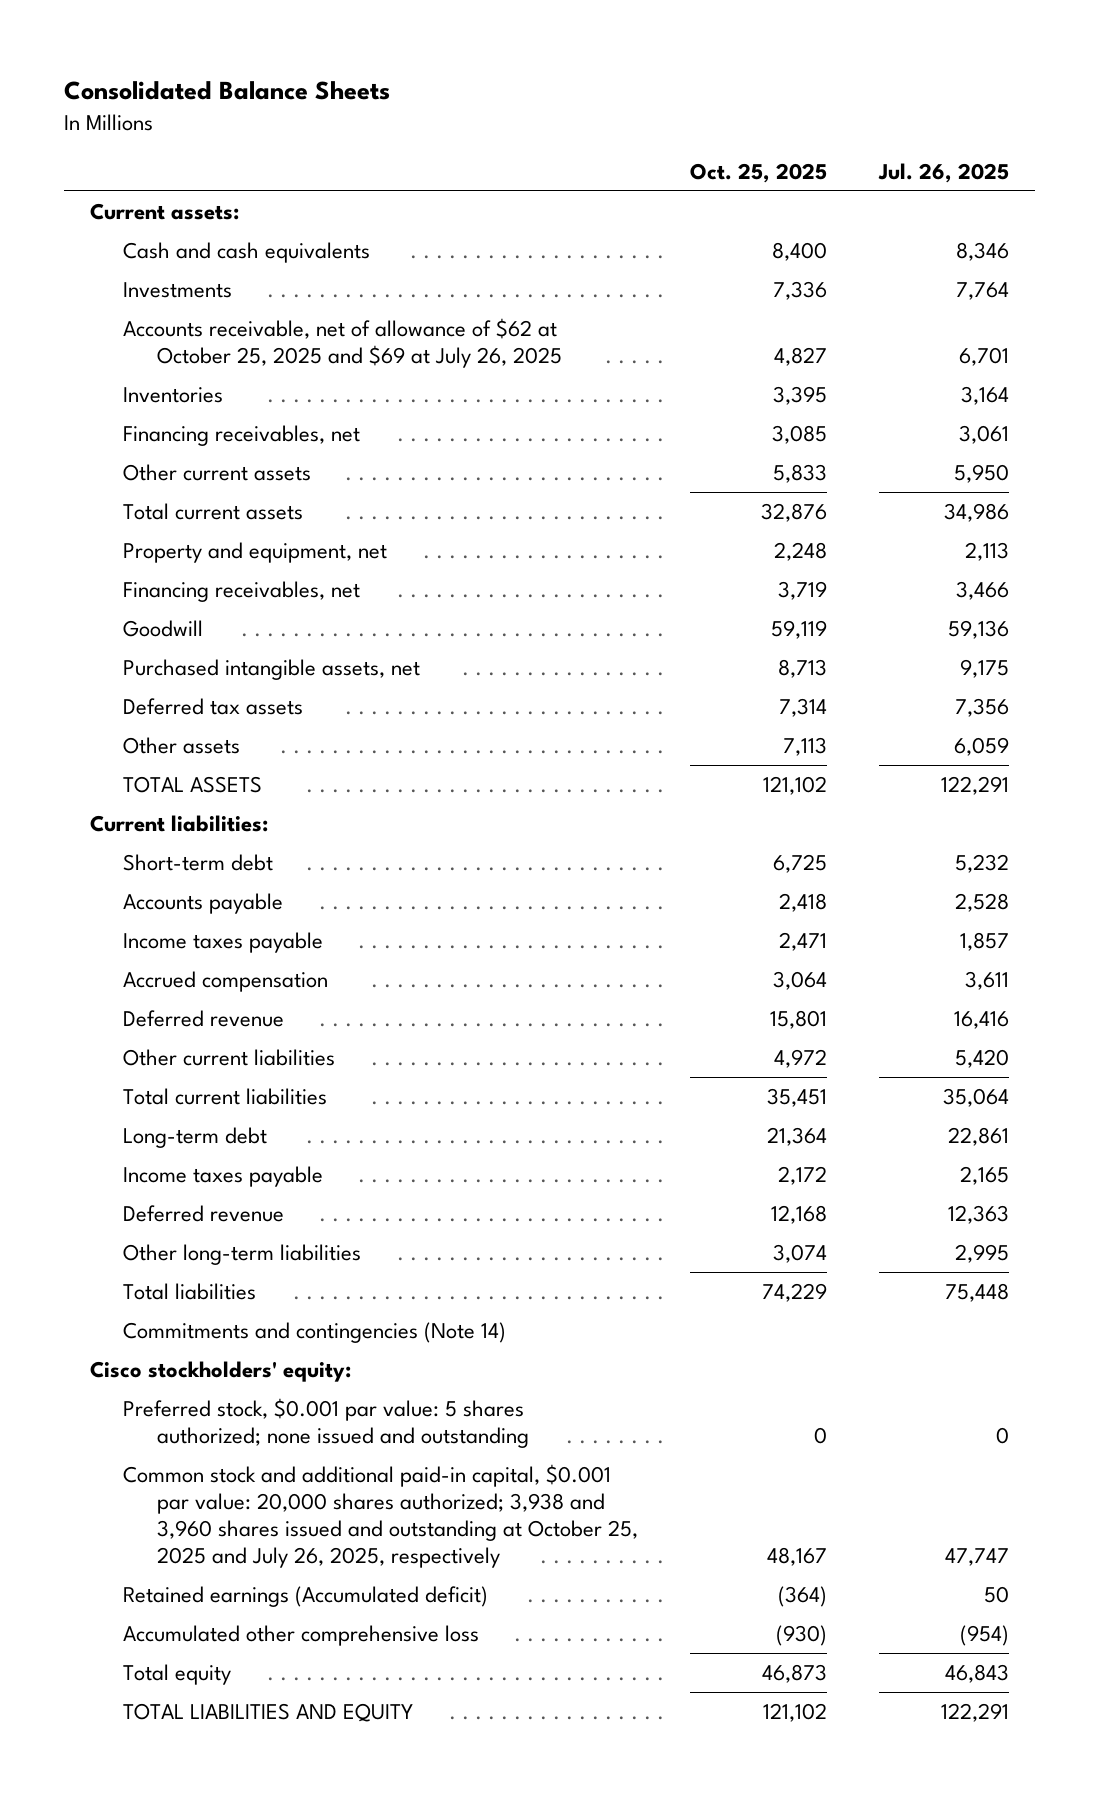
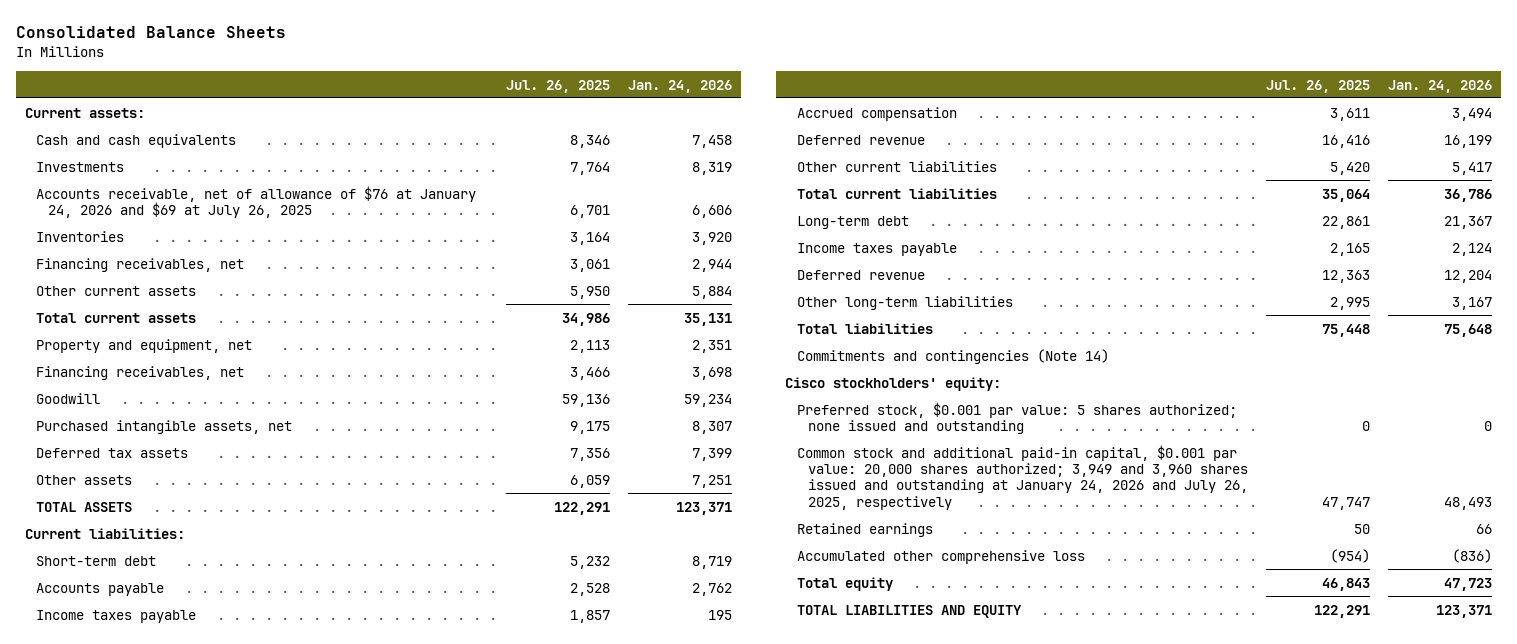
[689,162,827,183] Oct. 25, 2025 -> none
none -> [627,79,732,93] Jan. 24, 2026
[123,317,562,368] Accounts receivable, net of allowance of $62 at October 25, 2025 and $69 at July 26, 2025 -> [36,185,477,219] Accounts receivable, net of allowance of $76 at January 24, 2026 and $69 at July 26, 2025
[123,1463,638,1569] Common stock and additional paid-in capital, $0.001 par value: 20,000 shares authorized; 3,938 and 3,960 shares issued and outstanding at October 25, 2025 and July 26, 2025, respectively -> [796,444,1248,510] Common stock and additional paid-in capital, $0.001 par value: 20,000 shares authorized; 3,949 and 3,960 shares issued and outstanding at January 24, 2026 and July 26, 2025, respectively
[123,1585,489,1607] Retained earnings (Accumulated deficit) -> [796,522,933,537] Retained earnings

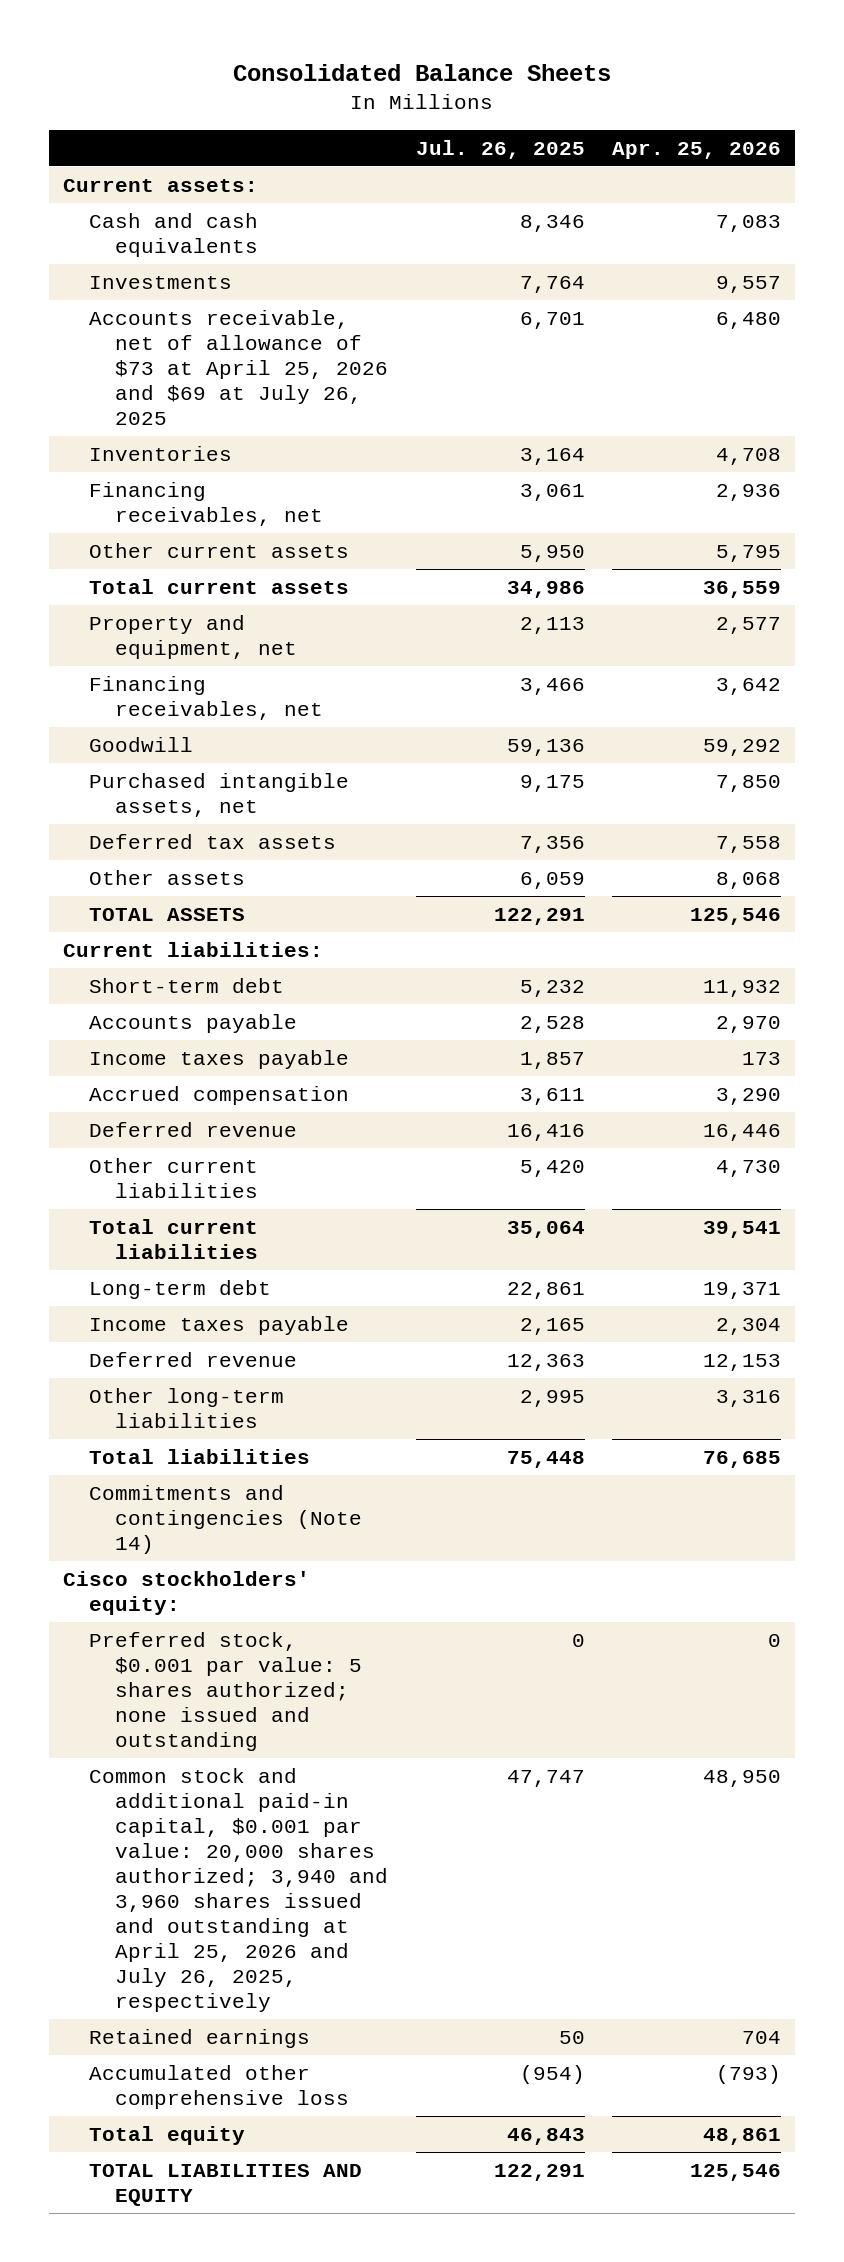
[627,79,732,93] Jan. 24, 2026 -> none
none -> [611,141,781,159] Apr. 25, 2026
[36,185,477,219] Accounts receivable, net of allowance of $76 at January 24, 2026 and $69 at July 26, 2025 -> [88,309,389,425] Accounts receivable, net of allowance of $73 at April 25, 2026 and $69 at July 26, 2025
[796,444,1248,510] Common stock and additional paid-in capital, $0.001 par value: 20,000 shares authorized; 3,949 and 3,960 shares issued and outstanding at January 24, 2026 and July 26, 2025, respectively -> [88,1767,389,2013] Common stock and additional paid-in capital, $0.001 par value: 20,000 shares authorized; 3,940 and 3,960 shares issued and outstanding at April 25, 2026 and July 26, 2025, respectively

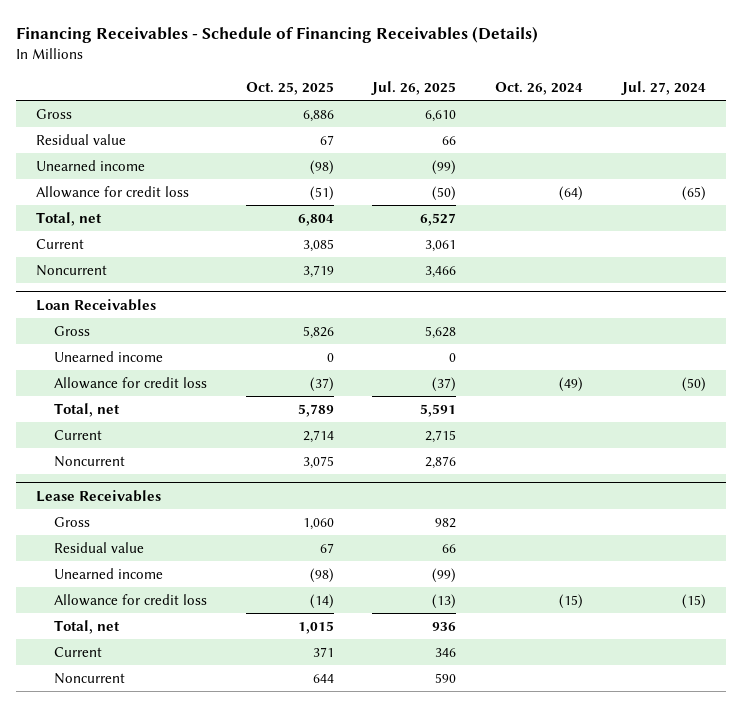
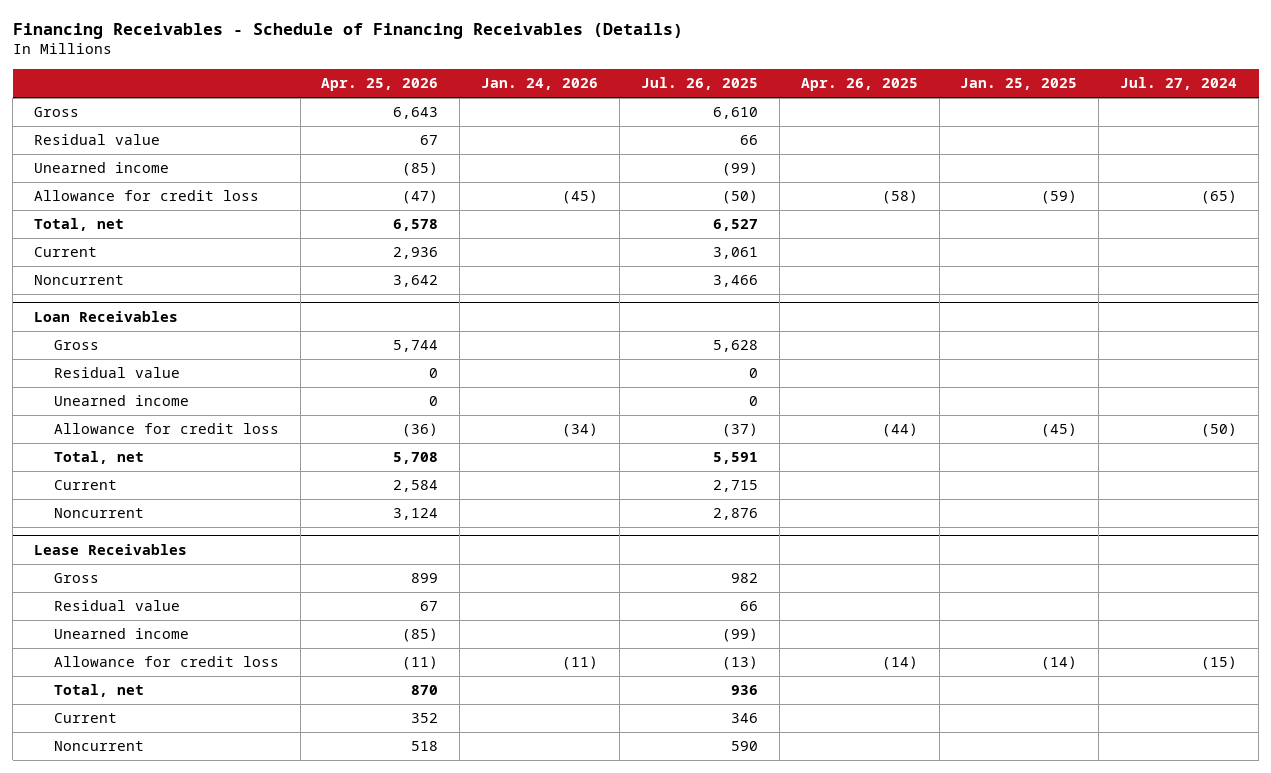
[245,82,334,96] Oct. 25, 2025 -> none
[495,82,584,96] Oct. 26, 2024 -> none
none -> [321,77,439,91] Apr. 25, 2026
none -> [481,77,599,90] Jan. 24, 2026
none -> [800,77,918,91] Apr. 26, 2025
none -> [960,77,1078,90] Jan. 25, 2025
none -> [53,367,180,379] Residual value

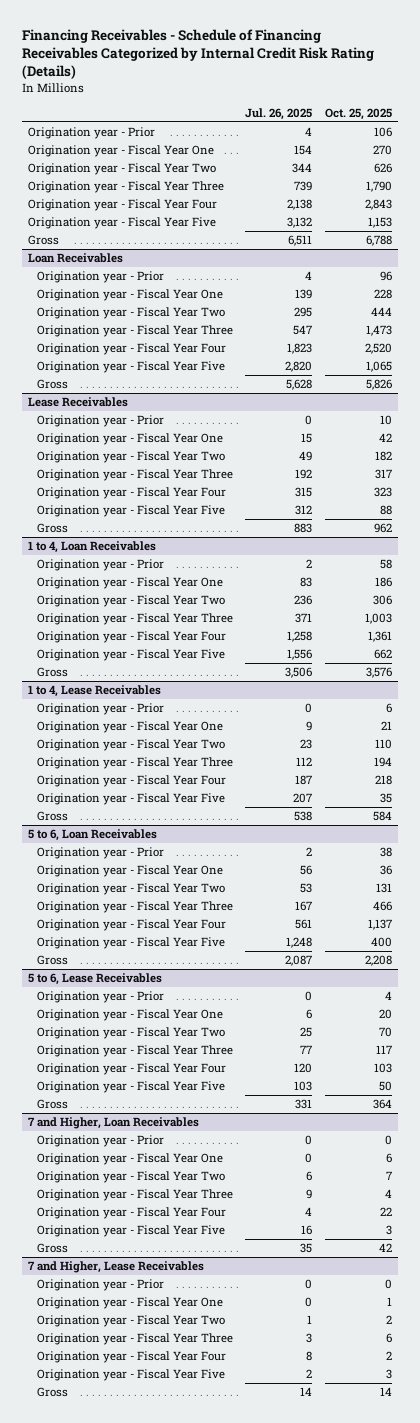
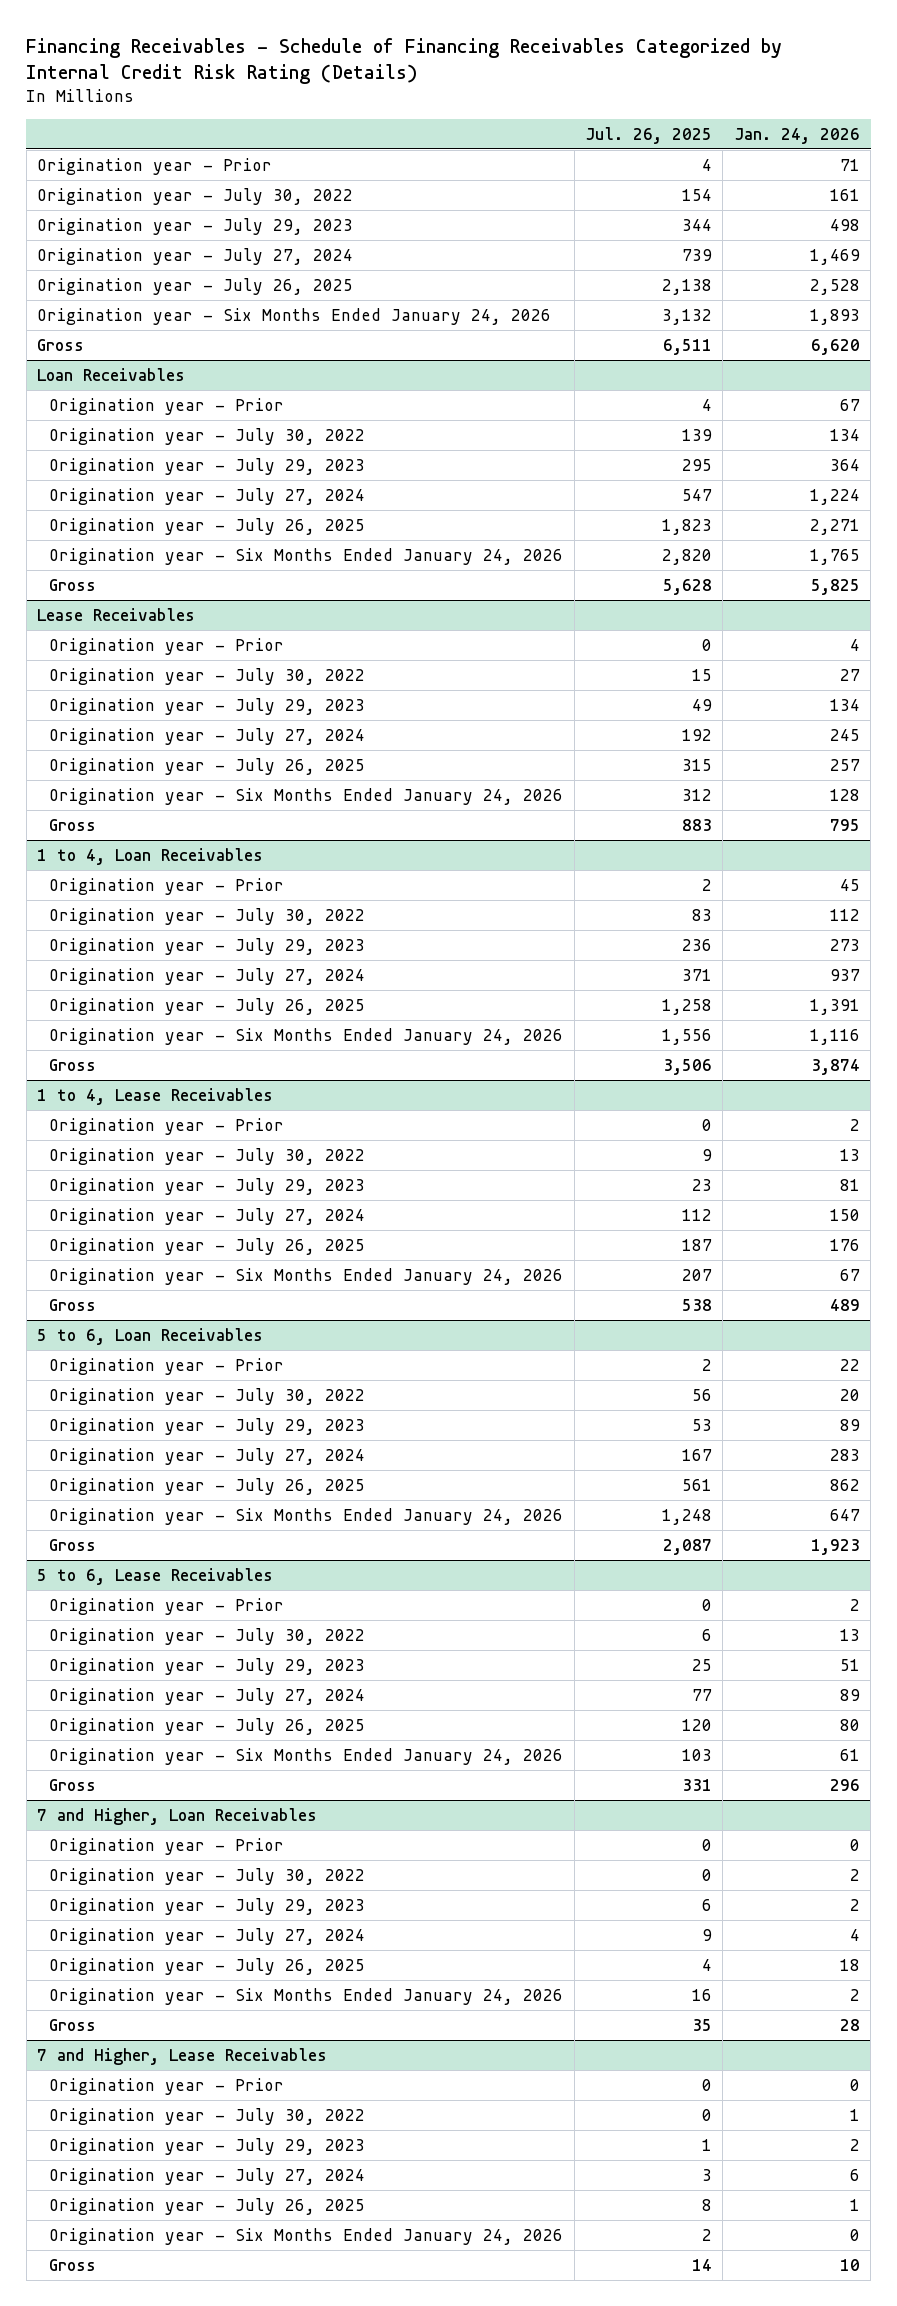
[324,108,392,121] Oct. 25, 2025 -> none
none -> [733,127,860,144] Jan. 24, 2026
[28,145,215,158] Origination year - Fiscal Year One -> [37,187,354,205] Origination year - July 30, 2022
[28,163,217,176] Origination year - Fiscal Year Two -> [37,217,354,235] Origination year - July 29, 2023
[28,181,225,194] Origination year - Fiscal Year Three -> [37,247,354,265] Origination year - July 27, 2024
[28,199,218,212] Origination year - Fiscal Year Four -> [37,277,354,295] Origination year - July 26, 2025
[28,217,217,230] Origination year - Fiscal Year Five -> [37,307,552,325] Origination year - Six Months Ended January 24, 2026
[37,289,224,302] Origination year - Fiscal Year One -> [49,427,366,445] Origination year - July 30, 2022
[37,307,226,320] Origination year - Fiscal Year Two -> [49,457,366,475] Origination year - July 29, 2023
[37,325,234,338] Origination year - Fiscal Year Three -> [49,487,366,505] Origination year - July 27, 2024
[37,343,227,356] Origination year - Fiscal Year Four -> [49,517,366,535] Origination year - July 26, 2025
[37,361,226,374] Origination year - Fiscal Year Five -> [49,547,564,565] Origination year - Six Months Ended January 24, 2026
[37,433,224,446] Origination year - Fiscal Year One -> [49,667,366,685] Origination year - July 30, 2022
[37,451,226,464] Origination year - Fiscal Year Two -> [49,697,366,715] Origination year - July 29, 2023
[37,469,234,482] Origination year - Fiscal Year Three -> [49,727,366,745] Origination year - July 27, 2024
[37,487,227,500] Origination year - Fiscal Year Four -> [49,757,366,775] Origination year - July 26, 2025
[37,505,226,518] Origination year - Fiscal Year Five -> [49,787,564,805] Origination year - Six Months Ended January 24, 2026
[37,577,224,590] Origination year - Fiscal Year One -> [49,907,366,925] Origination year - July 30, 2022
[37,595,226,608] Origination year - Fiscal Year Two -> [49,937,366,955] Origination year - July 29, 2023
[37,613,234,626] Origination year - Fiscal Year Three -> [49,967,366,985] Origination year - July 27, 2024
[37,631,227,644] Origination year - Fiscal Year Four -> [49,997,366,1015] Origination year - July 26, 2025
[37,649,226,662] Origination year - Fiscal Year Five -> [49,1027,564,1045] Origination year - Six Months Ended January 24, 2026
[37,721,224,734] Origination year - Fiscal Year One -> [49,1147,366,1165] Origination year - July 30, 2022
[37,739,226,752] Origination year - Fiscal Year Two -> [49,1177,366,1195] Origination year - July 29, 2023
[37,757,234,770] Origination year - Fiscal Year Three -> [49,1207,366,1225] Origination year - July 27, 2024
[37,775,227,788] Origination year - Fiscal Year Four -> [49,1237,366,1255] Origination year - July 26, 2025
[37,793,226,806] Origination year - Fiscal Year Five -> [49,1267,564,1285] Origination year - Six Months Ended January 24, 2026
[37,865,224,878] Origination year - Fiscal Year One -> [49,1387,366,1405] Origination year - July 30, 2022
[37,883,226,896] Origination year - Fiscal Year Two -> [49,1417,366,1435] Origination year - July 29, 2023
[37,901,234,914] Origination year - Fiscal Year Three -> [49,1447,366,1465] Origination year - July 27, 2024
[37,919,227,932] Origination year - Fiscal Year Four -> [49,1477,366,1495] Origination year - July 26, 2025
[37,937,226,950] Origination year - Fiscal Year Five -> [49,1507,564,1525] Origination year - Six Months Ended January 24, 2026
[37,1009,224,1022] Origination year - Fiscal Year One -> [49,1627,366,1645] Origination year - July 30, 2022
[37,1027,226,1040] Origination year - Fiscal Year Two -> [49,1657,366,1675] Origination year - July 29, 2023
[37,1045,234,1058] Origination year - Fiscal Year Three -> [49,1687,366,1705] Origination year - July 27, 2024
[37,1063,227,1076] Origination year - Fiscal Year Four -> [49,1717,366,1735] Origination year - July 26, 2025
[37,1081,226,1094] Origination year - Fiscal Year Five -> [49,1747,564,1765] Origination year - Six Months Ended January 24, 2026
[37,1153,224,1166] Origination year - Fiscal Year One -> [49,1867,366,1885] Origination year - July 30, 2022
[37,1171,226,1184] Origination year - Fiscal Year Two -> [49,1897,366,1915] Origination year - July 29, 2023
[37,1189,234,1202] Origination year - Fiscal Year Three -> [49,1927,366,1945] Origination year - July 27, 2024
[37,1207,227,1220] Origination year - Fiscal Year Four -> [49,1957,366,1975] Origination year - July 26, 2025
[37,1225,226,1238] Origination year - Fiscal Year Five -> [49,1987,564,2005] Origination year - Six Months Ended January 24, 2026
[37,1297,224,1310] Origination year - Fiscal Year One -> [49,2107,366,2125] Origination year - July 30, 2022
[37,1315,226,1328] Origination year - Fiscal Year Two -> [49,2137,366,2155] Origination year - July 29, 2023
[37,1333,234,1346] Origination year - Fiscal Year Three -> [49,2167,366,2185] Origination year - July 27, 2024
[37,1351,227,1364] Origination year - Fiscal Year Four -> [49,2197,366,2215] Origination year - July 26, 2025
[37,1369,226,1382] Origination year - Fiscal Year Five -> [49,2227,564,2245] Origination year - Six Months Ended January 24, 2026

